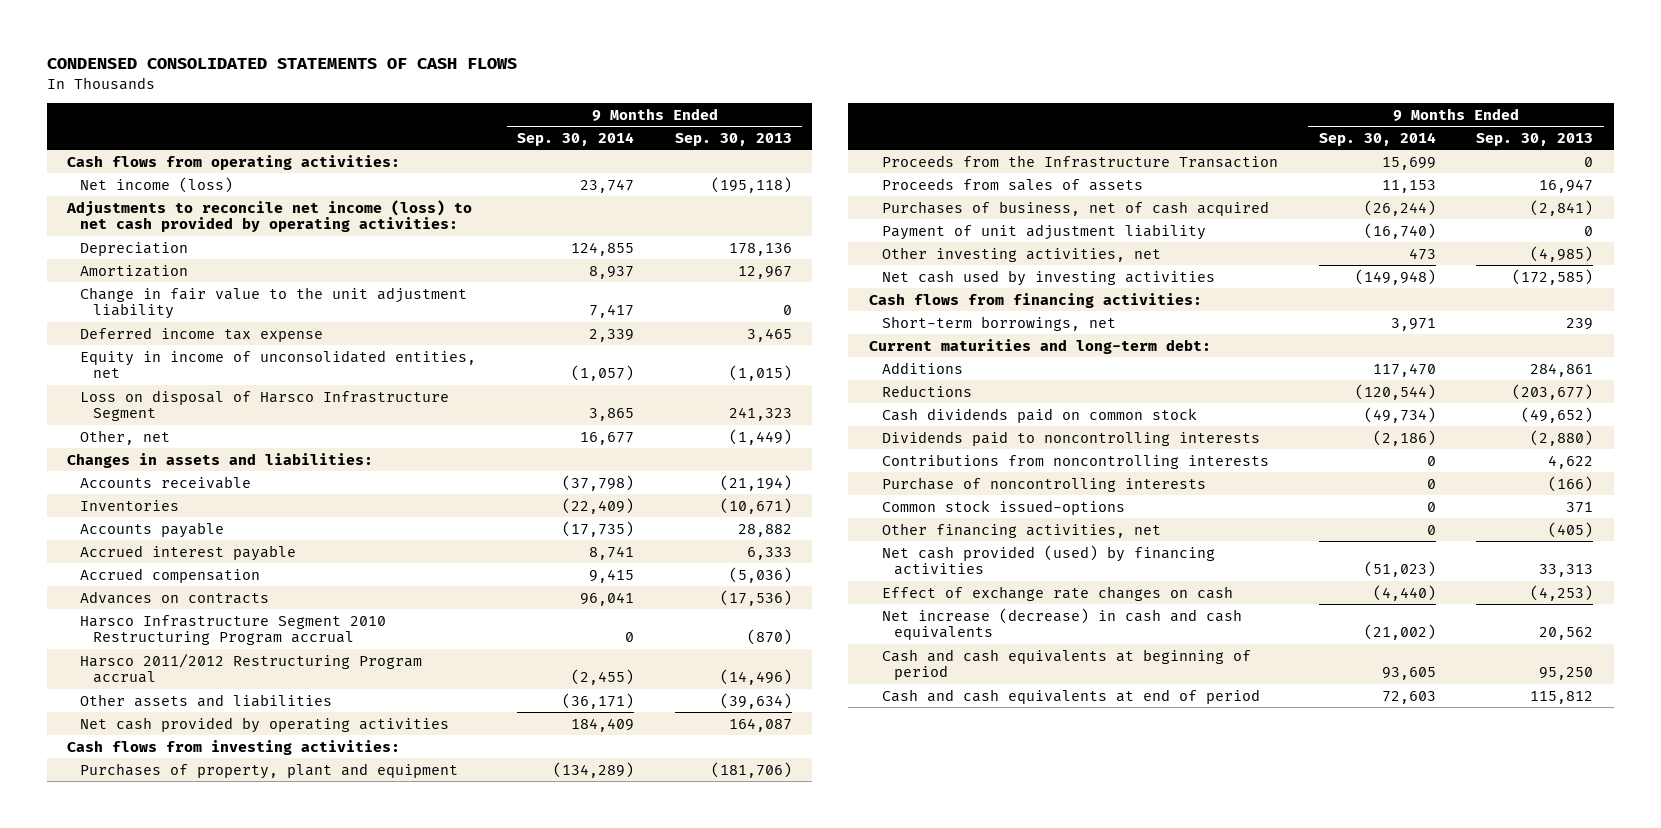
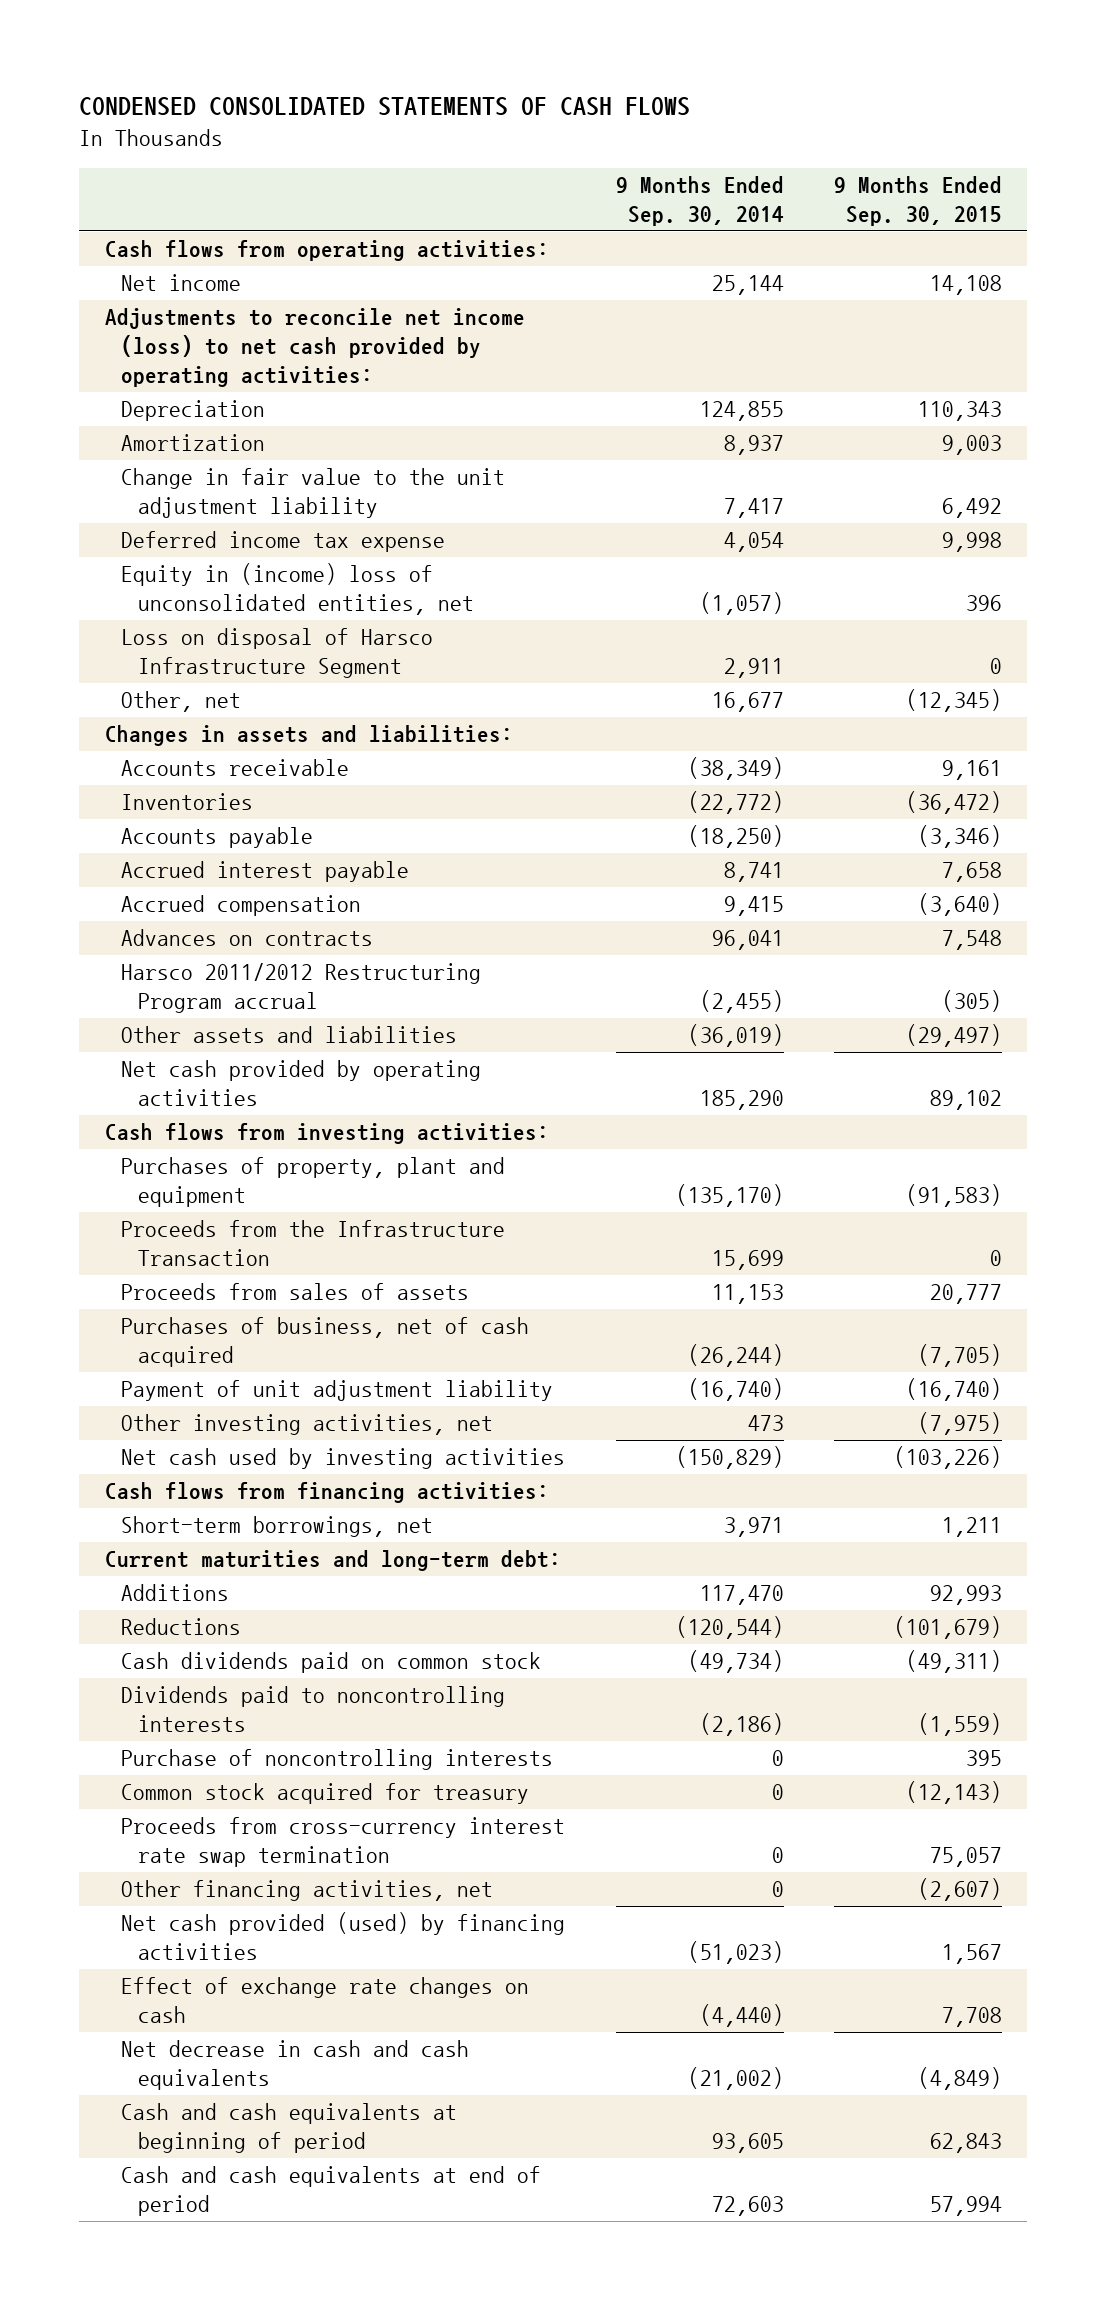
[674,132,792,146] Sep. 30, 2013 -> none
none -> [834,176,1003,226] 9 Months Ended Sep. 30, 2015
[80,176,234,193] Net income (loss) -> [121,274,242,292] Net income
[580,178,635,193] 23,747 -> [711,275,784,296] 25,144
[589,328,635,342] 2,339 -> [723,532,784,553] 4,054
[80,349,477,379] Equity in income of unconsolidated entities, net -> [121,563,474,616] Equity in (income) loss of unconsolidated entities, net
[589,408,635,422] 3,865 -> [723,658,784,679] 2,911
[562,474,635,491] (37,798) -> [687,757,784,781] (38,349)
[562,497,635,514] (22,409) -> [687,791,784,815] (22,772)
[562,520,635,537] (17,735) -> [687,825,784,849] (18,250)
[80,614,387,646] Harsco Infrastructure Segment 2010 Restructuring Program accrual -> none
[562,692,635,709] (36,171) -> [687,1024,784,1048] (36,019)
[571,717,635,732] 184,409 -> [699,1090,784,1111] 185,290
[553,761,635,778] (134,289) -> [675,1184,784,1208] (135,170)
[1354,268,1436,285] (149,948) -> [675,1446,784,1470] (150,829)
[881,453,1269,469] Contributions from noncontrolling interests -> none
[881,499,1125,515] Common stock issued-options -> none
none -> [121,1783,530,1805] Common stock acquired for treasury
none -> [121,1817,566,1868] Proceeds from cross-currency interest rate swap termination
[881,607,1242,641] Net increase (decrease) in cash and cash equivalents -> [121,2040,470,2091] Net decrease in cash and cash equivalents

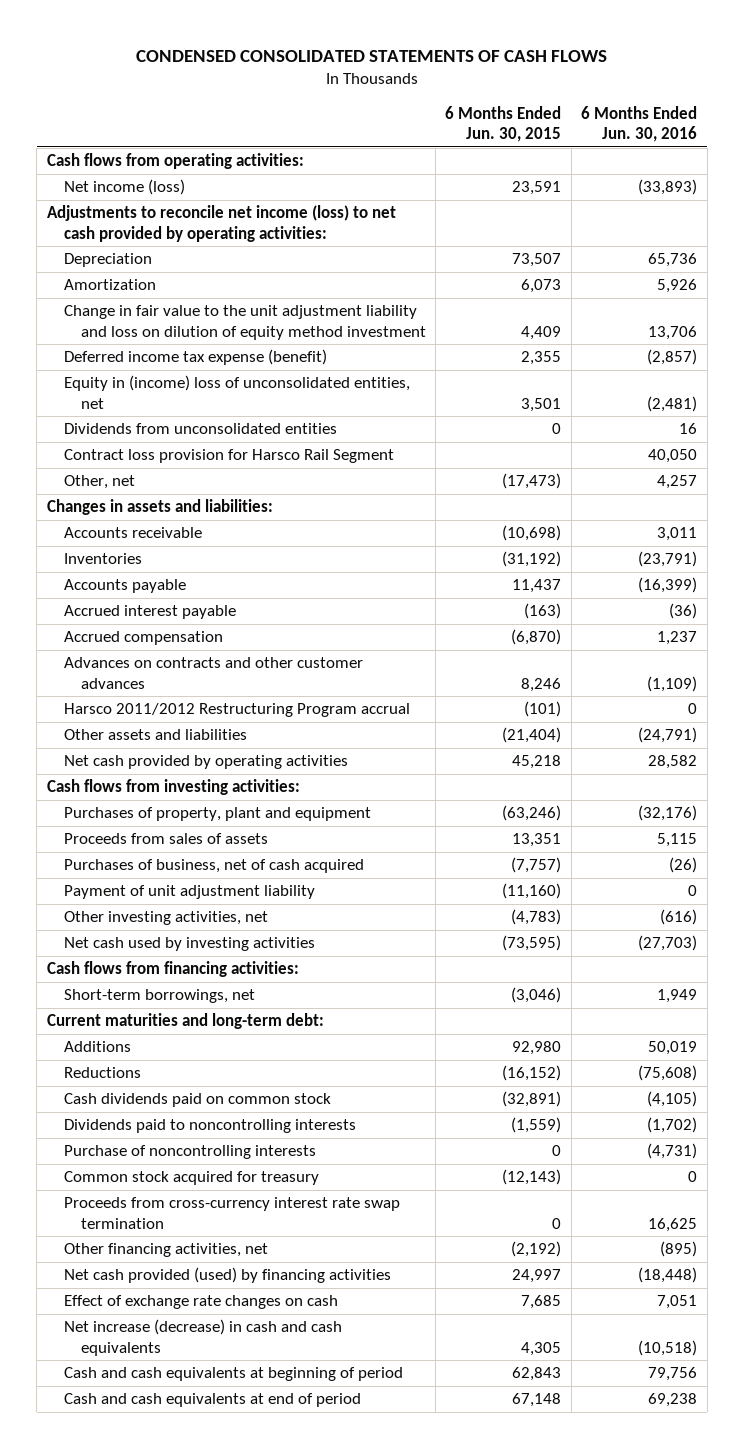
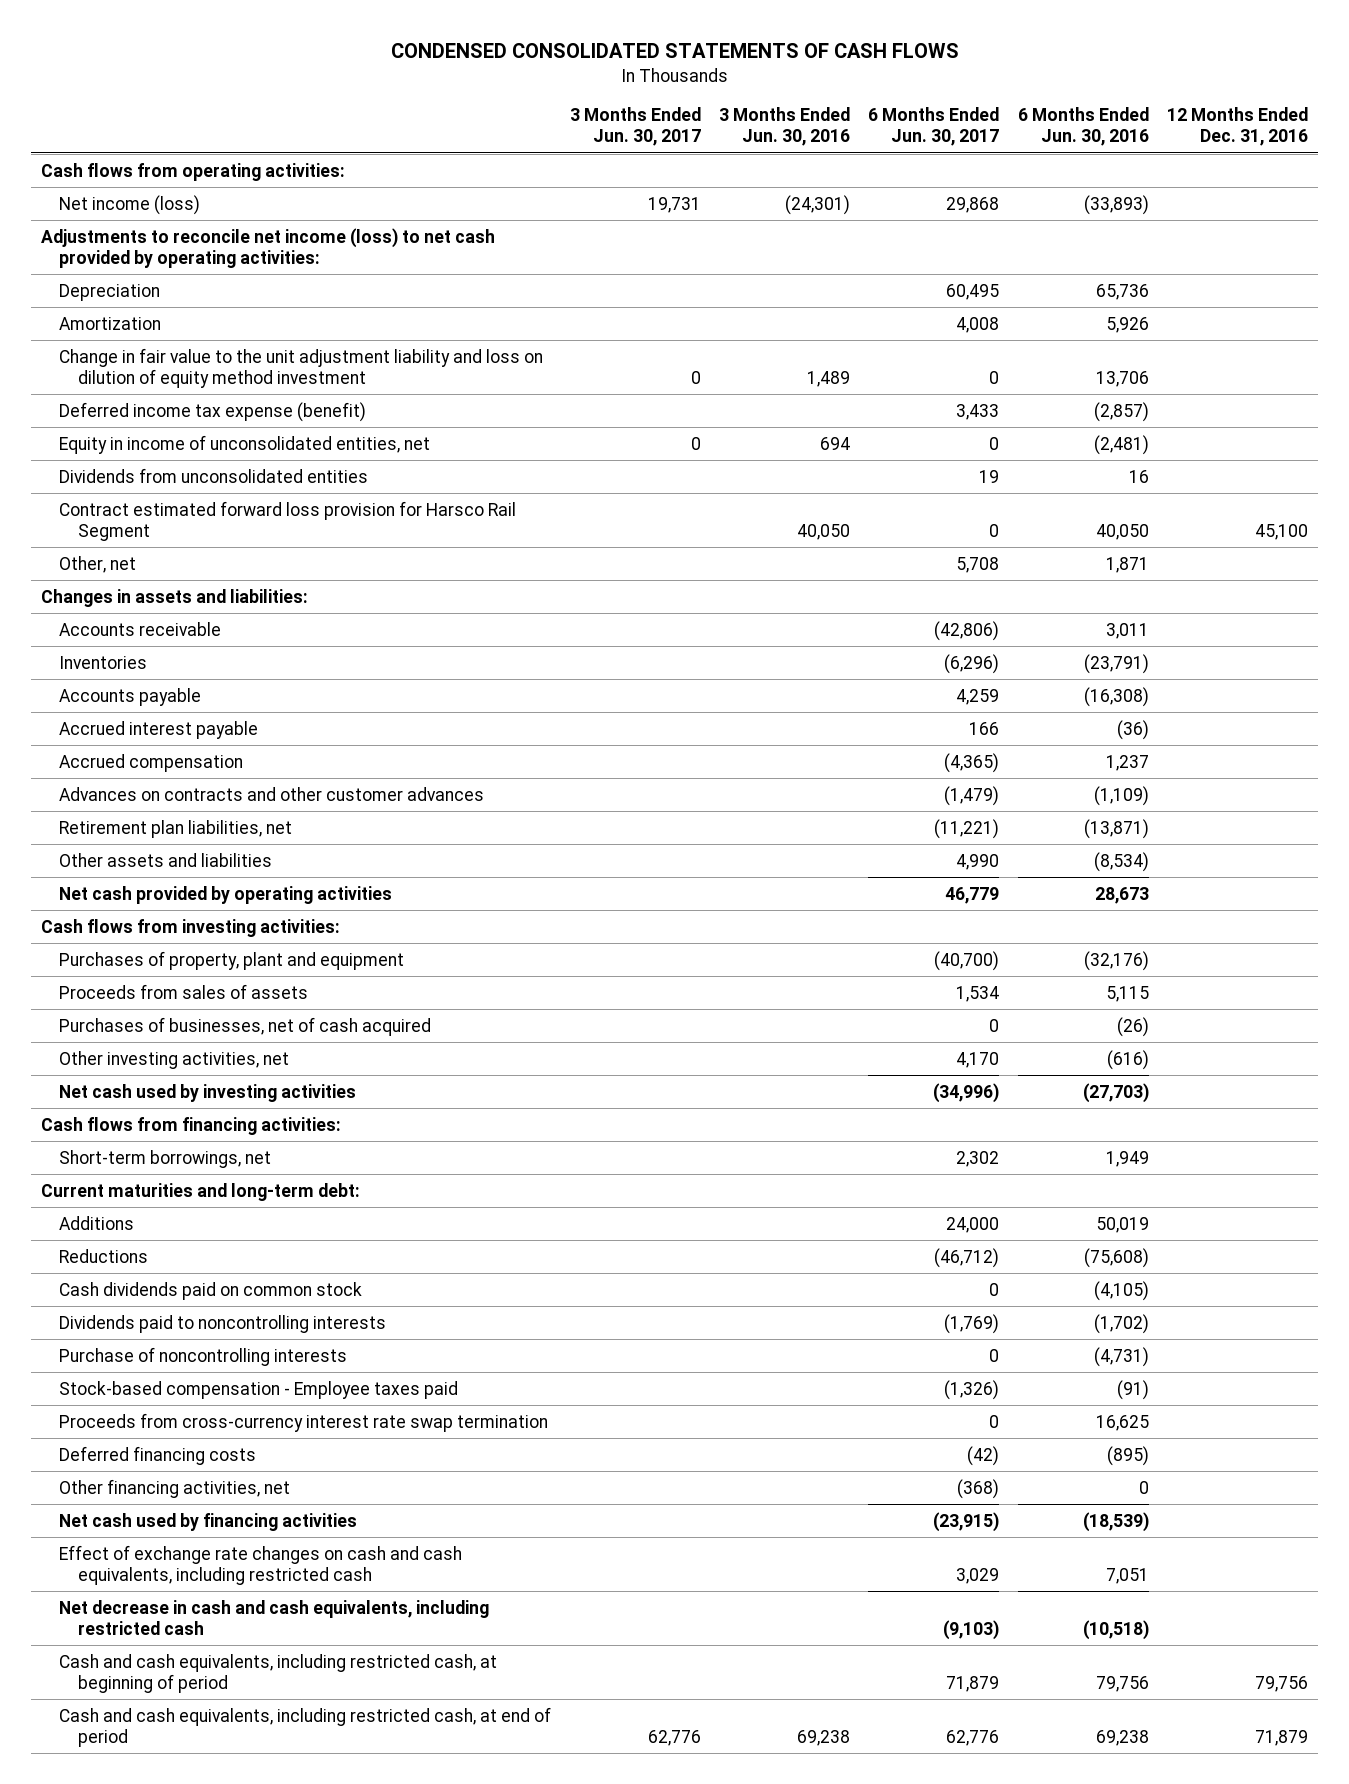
[445,105,562,143] 6 Months Ended Jun. 30, 2015 -> none
none -> [569,107,701,147] 3 Months Ended Jun. 30, 2017
none -> [719,107,851,147] 3 Months Ended Jun. 30, 2016
none -> [868,107,1000,147] 6 Months Ended Jun. 30, 2017
none -> [1167,107,1309,147] 12 Months Ended Dec. 31, 2016
[63,375,410,409] Equity in (income) loss of unconsolidated entities, net -> [59,434,431,454] Equity in income of unconsolidated entities, net
[63,449,394,464] Contract loss provision for Harsco Rail Segment -> [59,500,517,541] Contract estimated forward loss provision for Harsco Rail Segment
[657,475,698,490] 4,257 -> [1105,556,1149,573] 1,871
[638,577,698,594] (16,399) -> [1083,686,1149,707] (16,308)
[63,703,410,718] Harsco 2011/2012 Restructuring Program accrual -> none
none -> [59,819,293,838] Retirement plan liabilities, net
[638,727,698,744] (24,791) -> [1093,851,1149,872] (8,534)
[648,755,698,770] 28,582 -> [1094,886,1149,904] 28,673
[63,885,315,900] Payment of unit adjustment liability -> none
[63,859,364,874] Purchases of business, net of cash acquired -> [59,1016,432,1036] Purchases of businesses, net of cash acquired
[63,1171,319,1186] Common stock acquired for treasury -> none
none -> [59,1380,459,1399] Stock-based compensation - Employee taxes paid
none -> [59,1445,257,1465] Deferred financing costs
[660,1241,698,1258] (895) -> [1138,1480,1149,1494] 0
[63,1267,391,1284] Net cash provided (used) by financing activities -> [59,1512,358,1531] Net cash used by financing activities
[638,1267,698,1284] (18,448) -> [1082,1511,1149,1532] (18,539)
[63,1295,338,1310] Effect of exchange rate changes on cash -> [59,1544,463,1585] Effect of exchange rate changes on cash and cash equivalents, including restricted cash
[63,1319,342,1356] Net increase (decrease) in cash and cash equivalents -> [59,1599,490,1635] Net decrease in cash and cash equivalents, including restricted cash
[63,1367,403,1382] Cash and cash equivalents at beginning of period -> [59,1653,498,1693] Cash and cash equivalents, including restricted cash, at beginning of period
[63,1393,361,1408] Cash and cash equivalents at end of period -> [59,1706,552,1747] Cash and cash equivalents, including restricted cash, at end of period

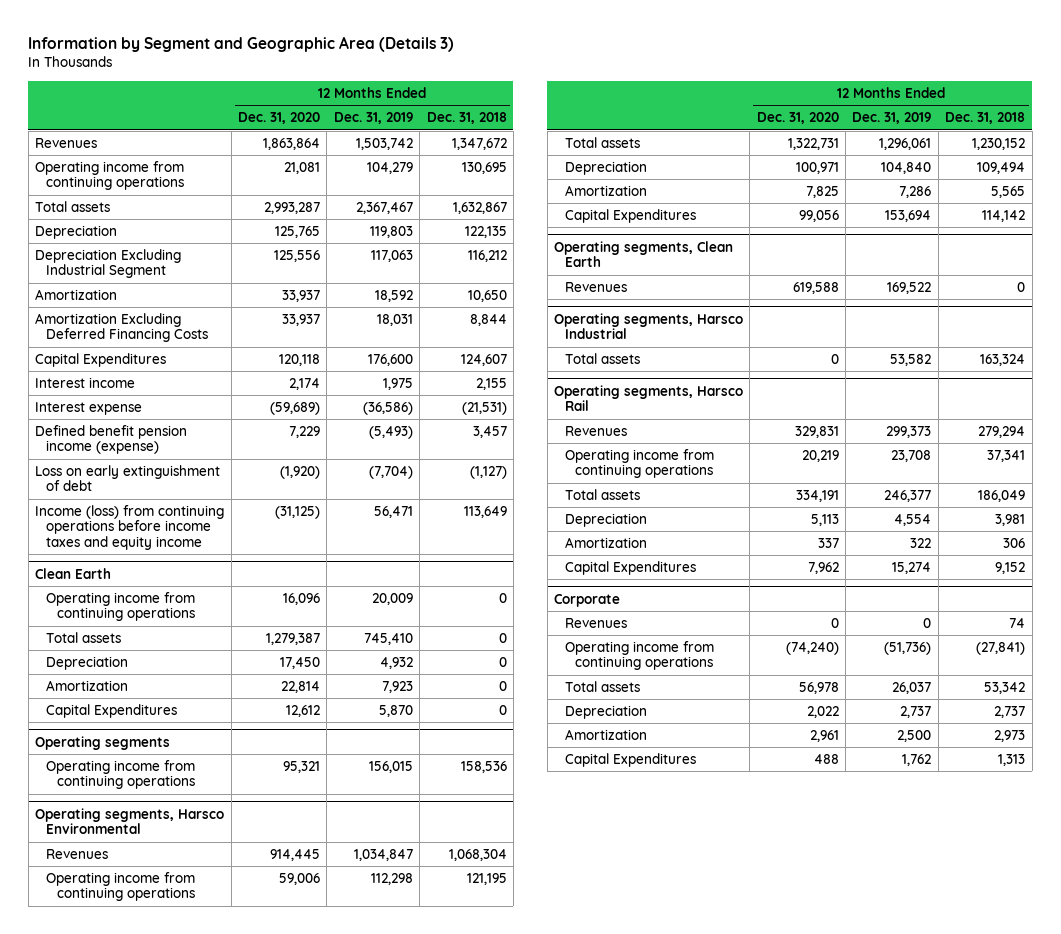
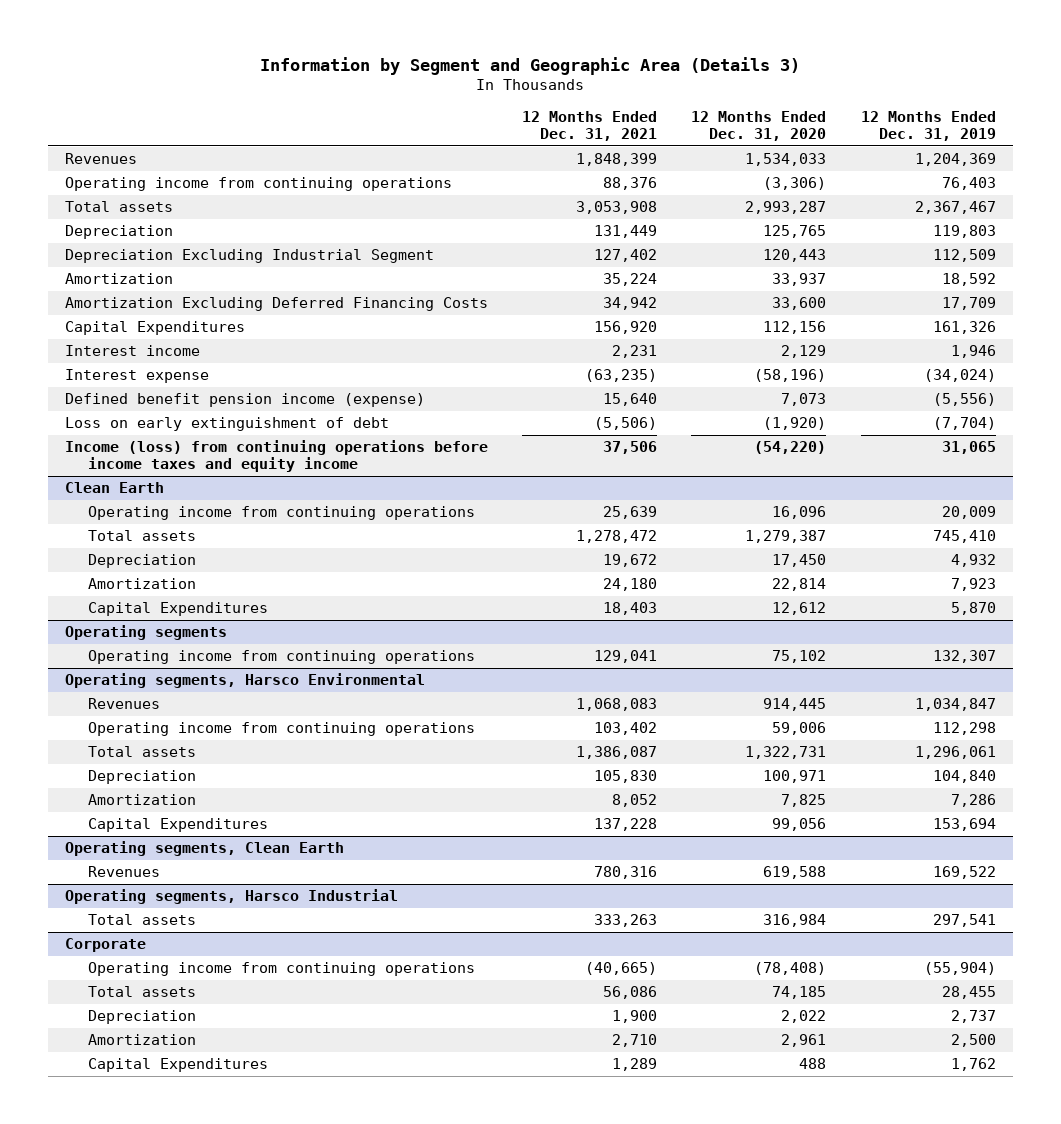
[426,112,507,125] Dec. 31, 2018 -> none
none -> [522,111,658,142] 12 Months Ended Dec. 31, 2021
[263,137,321,150] 1,863,864 -> [745,153,827,167] 1,534,033
[355,137,413,150] 1,503,742 -> [914,153,996,167] 1,204,369
[284,161,321,174] 21,081 -> [763,177,827,191] (3,306)
[366,161,413,174] 104,279 -> [941,177,996,191] 76,403
[274,249,321,262] 125,556 -> [763,249,827,263] 120,443
[370,249,413,262] 117,063 -> [932,249,996,263] 112,509
[282,313,321,326] 33,937 -> [772,297,827,311] 33,600
[376,313,413,326] 18,031 -> [941,297,996,311] 17,709
[279,353,321,366] 120,118 -> [763,321,827,335] 112,156
[367,353,413,366] 176,600 -> [932,321,996,335] 161,326
[289,377,321,390] 2,174 -> [781,345,827,359] 2,129
[382,377,413,390] 1,975 -> [950,345,996,359] 1,946
[270,401,321,415] (59,689) -> [754,369,827,383] (58,196)
[362,401,413,415] (36,586) -> [923,369,996,383] (34,024)
[289,425,321,438] 7,229 -> [781,393,827,407] 7,073
[368,425,413,439] (5,493) -> [932,393,996,407] (5,556)
[275,505,321,519] (31,125) -> [754,441,827,455] (54,220)
[373,505,413,518] 56,471 -> [941,441,996,455] 31,065
[283,760,321,773] 95,321 -> [772,650,827,664] 75,102
[368,760,413,773] 156,015 -> [932,650,996,664] 132,307
[553,384,743,412] Operating segments, Harsco Rail -> none
[564,425,627,436] Revenues -> none
[564,448,714,479] Operating income from continuing operations -> none
[564,488,640,500] Total assets -> none
[564,512,647,527] Depreciation -> none
[564,536,647,548] Amortization -> none
[564,560,696,575] Capital Expenditures -> none
[830,353,839,364] 0 -> [763,914,827,928] 316,984
[890,353,932,366] 53,582 -> [932,914,996,928] 297,541
[564,617,627,628] Revenues -> none
[785,641,839,655] (74,240) -> [754,962,827,976] (78,408)
[884,641,932,655] (51,736) -> [923,962,996,976] (55,904)
[798,681,839,694] 56,978 -> [772,986,827,1000] 74,185
[892,681,932,694] 26,037 -> [941,986,996,1000] 28,455

